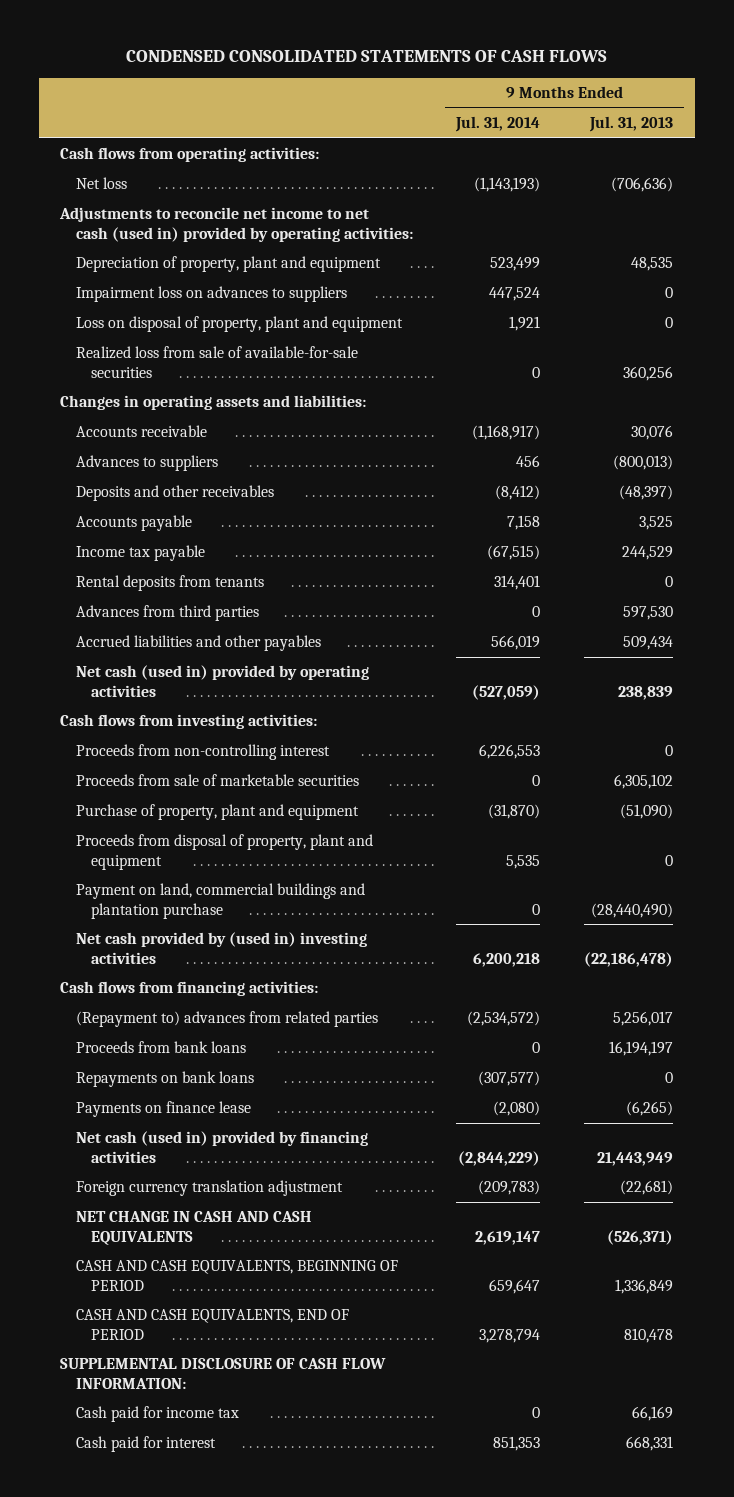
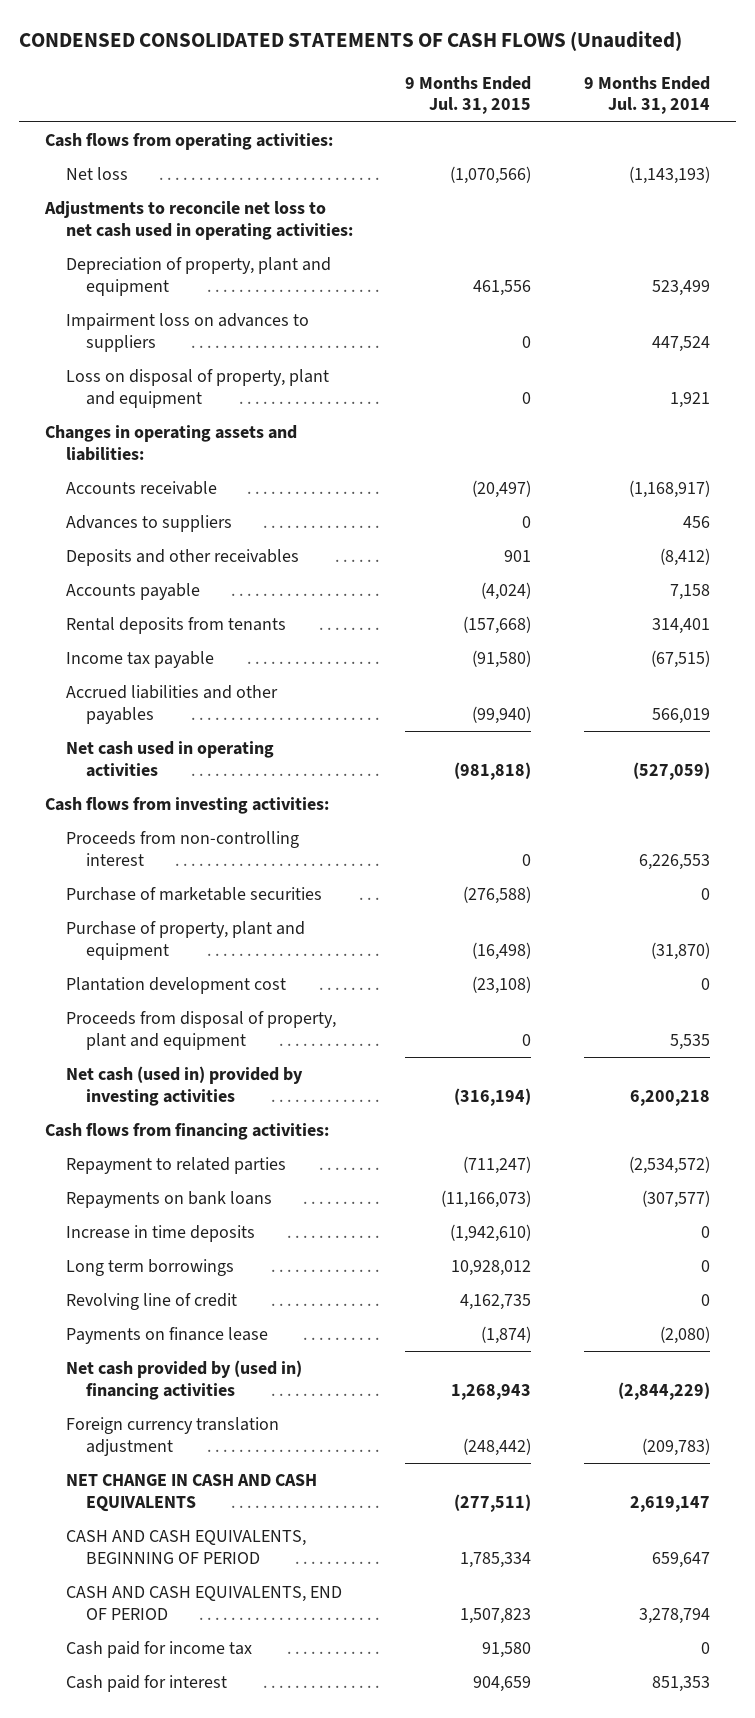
[125,50,607,63] CONDENSED CONSOLIDATED STATEMENTS OF CASH FLOWS -> [18,31,682,52] CONDENSED CONSOLIDATED STATEMENTS OF CASH FLOWS (Unaudited)
[589,115,674,132] Jul. 31, 2013 -> none
none -> [405,75,532,115] 9 Months Ended Jul. 31, 2015
[59,207,413,242] Adjustments to reconcile net income to net cash (used in) provided by operating activities: -> [44,201,353,241] Adjustments to reconcile net loss to net cash used in operating activities:
[75,346,358,378] Realized loss from sale of available-for-sale securities -> none
[75,605,259,622] Advances from third parties -> none
[75,545,205,562] Income tax payable -> [65,651,214,669] Income tax payable
[75,665,369,697] Net cash (used in) provided by operating activities -> [65,741,274,778] Net cash used in operating activities
[75,774,359,787] Proceeds from sale of marketable securities -> none
none -> [65,887,322,902] Purchase of marketable securities
none -> [65,977,286,995] Plantation development cost
[75,883,365,919] Payment on land, commercial buildings and plantation purchase -> none
[75,932,367,964] Net cash provided by (used in) investing activities -> [65,1066,303,1107] Net cash (used in) provided by investing activities
[75,1041,246,1054] Proceeds from bank loans -> none
[75,1011,378,1028] (Repayment to) advances from related parties -> [65,1157,286,1175] Repayment to related parties
none -> [65,1225,255,1243] Increase in time deposits
none -> [65,1259,234,1277] Long term borrowings
none -> [65,1293,237,1311] Revolving line of credit
[75,1131,368,1163] Net cash (used in) provided by financing activities -> [65,1360,302,1401] Net cash provided by (used in) financing activities
[60,1358,387,1389] SUPPLEMENTAL DISCLOSURE OF CASH FLOW INFORMATION: -> none

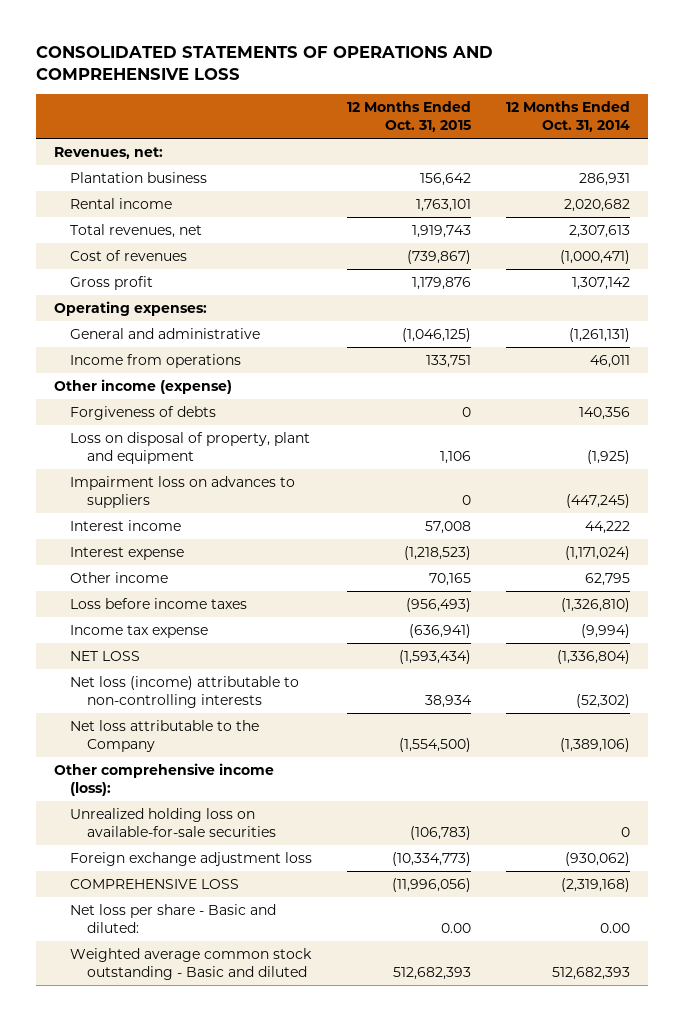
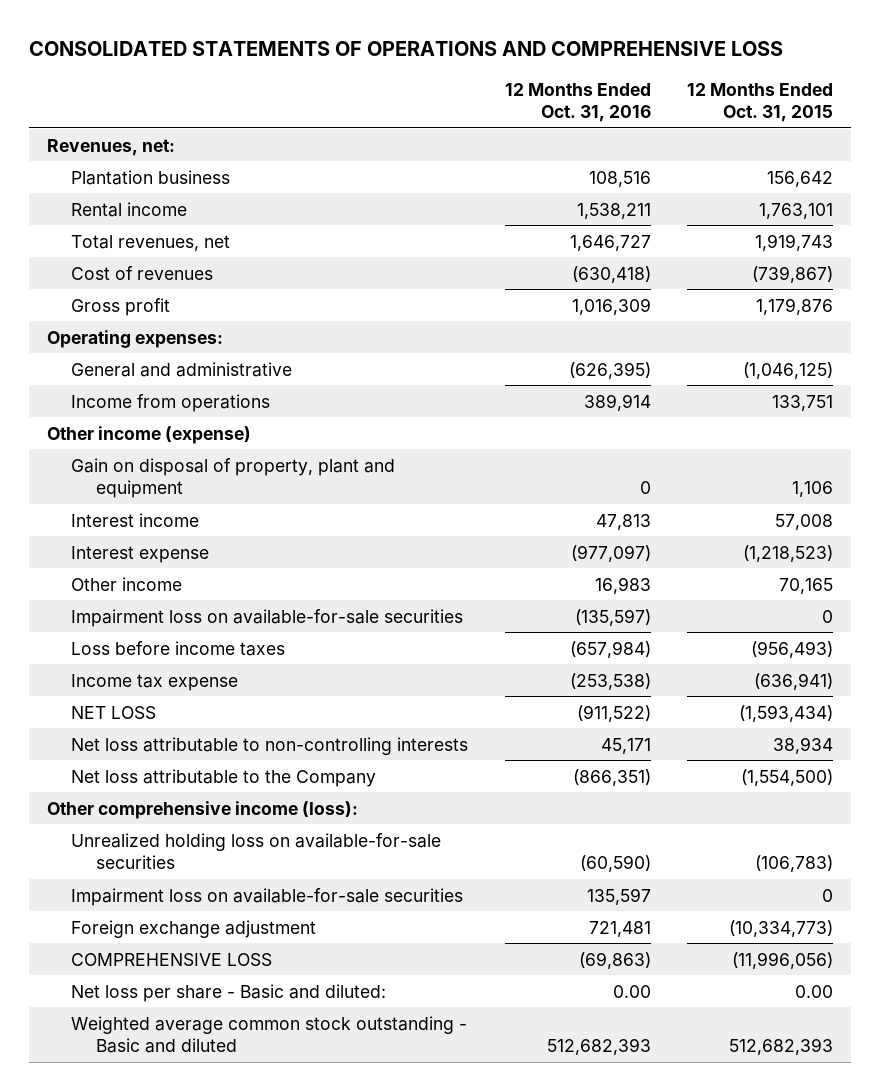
[506,100,631,133] 12 Months Ended Oct. 31, 2014 -> none
none -> [504,82,651,122] 12 Months Ended Oct. 31, 2016
[70,405,217,420] Forgiveness of debts -> none
[70,475,296,509] Impairment loss on advances to suppliers -> none
[70,431,311,465] Loss on disposal of property, plant and equipment -> [71,457,396,498] Gain on disposal of property, plant and equipment
none -> [71,608,464,627] Impairment loss on available-for-sale securities
[70,675,300,709] Net loss (income) attributable to non-controlling interests -> [71,736,469,755] Net loss attributable to non-controlling interests
none -> [71,887,464,906] Impairment loss on available-for-sale securities
[70,851,313,866] Foreign exchange adjustment loss -> [71,919,317,938] Foreign exchange adjustment

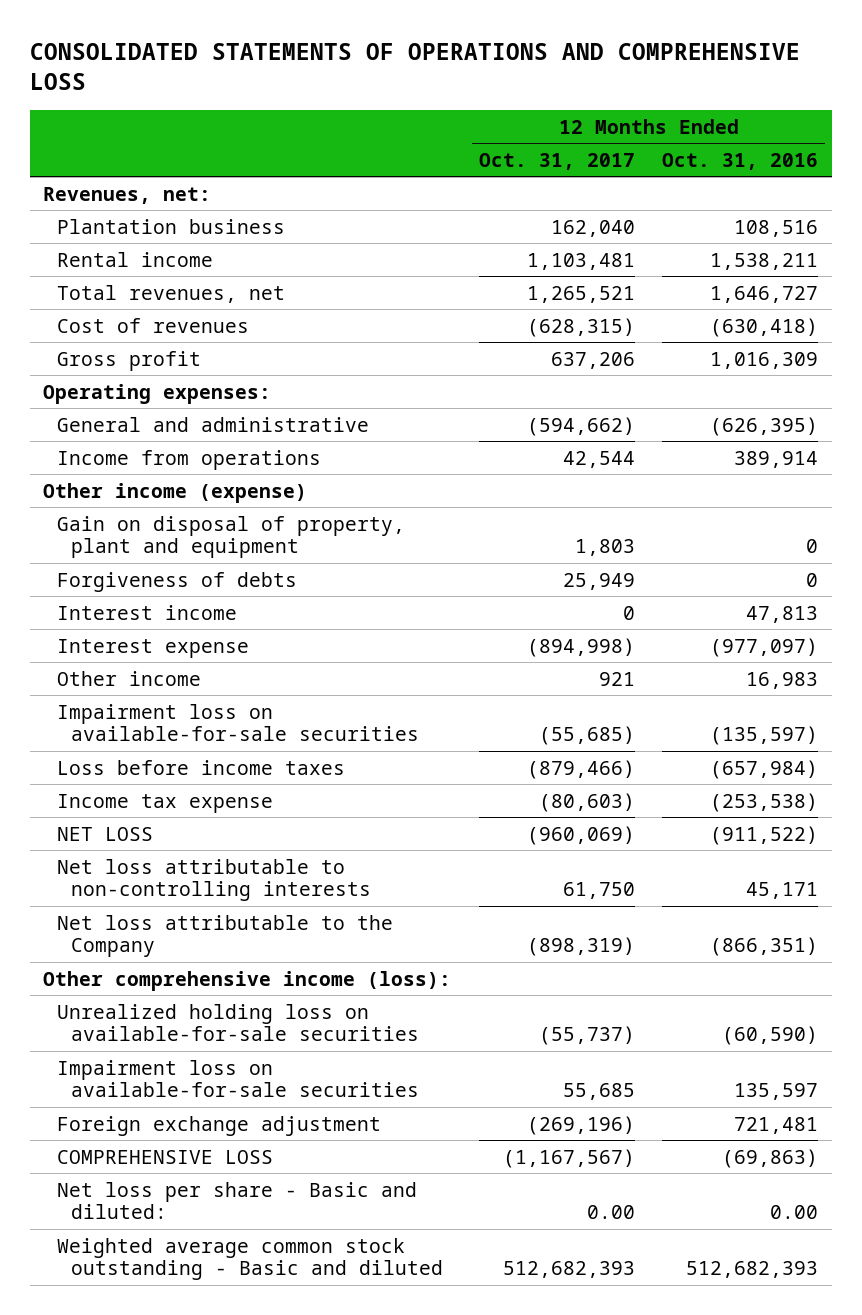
[687,82,834,122] 12 Months Ended Oct. 31, 2015 -> none
none -> [478,152,635,170] Oct. 31, 2017
none -> [57,571,298,592] Forgiveness of debts

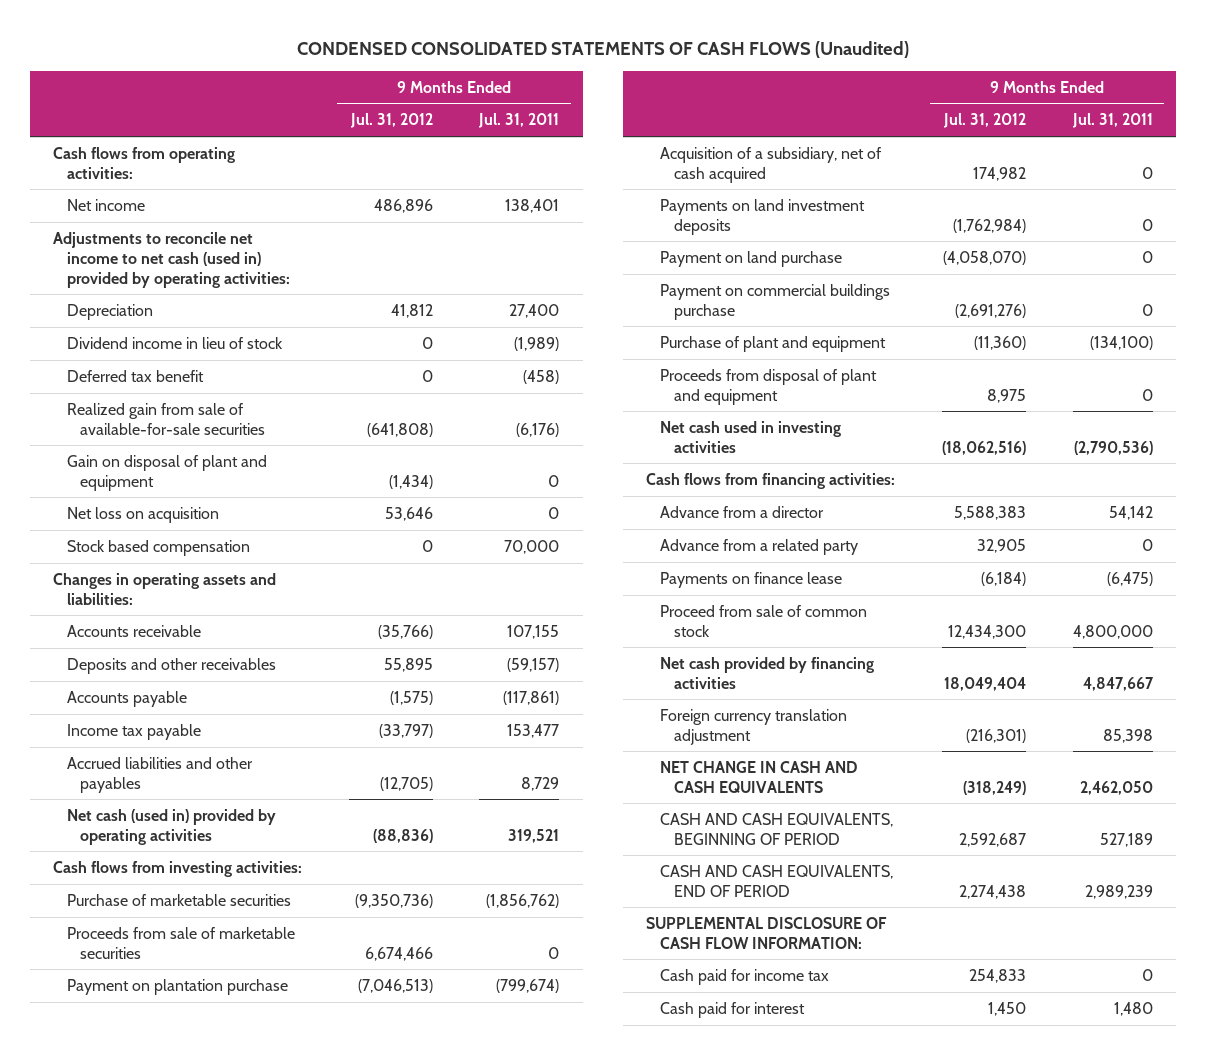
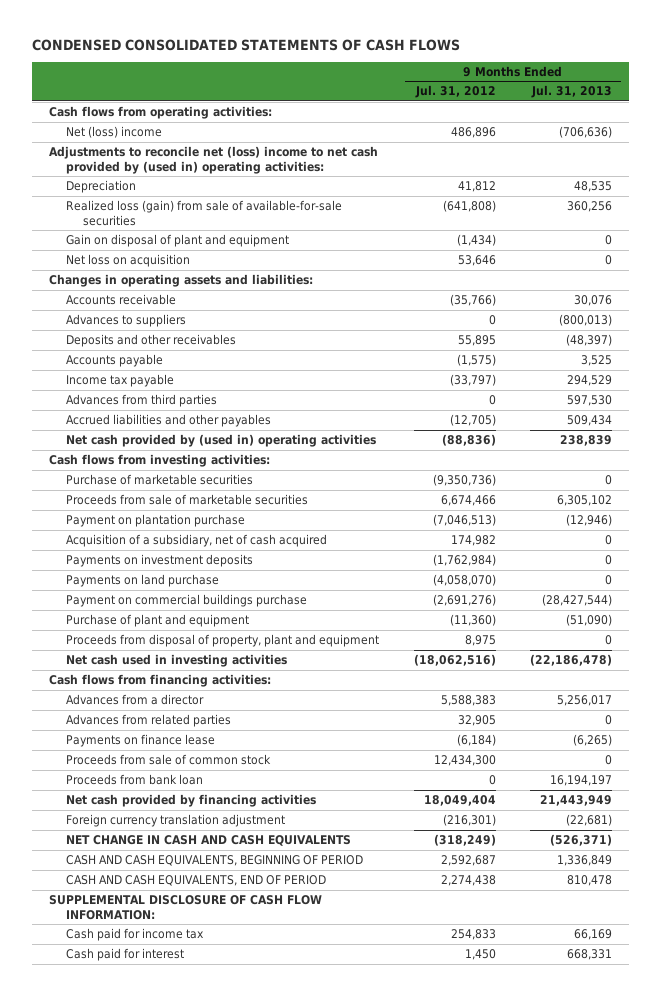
[296,40,909,58] CONDENSED CONSOLIDATED STATEMENTS OF CASH FLOWS (Unaudited) -> [31,39,460,52] CONDENSED CONSOLIDATED STATEMENTS OF CASH FLOWS
[478,113,560,129] Jul. 31, 2011 -> none
none -> [531,85,613,99] Jul. 31, 2013
[66,198,145,211] Net income -> [66,126,163,139] Net (loss) income
[53,231,290,288] Adjustments to reconcile net income to net cash (used in) provided by operating activities: -> [49,146,379,174] Adjustments to reconcile net (loss) income to net cash provided by (used in) operating activities:
[66,336,283,349] Dividend income in lieu of stock -> none
[66,369,204,382] Deferred tax benefit -> none
[66,402,266,435] Realized gain from sale of available-for-sale securities -> [66,200,343,226] Realized loss (gain) from sale of available-for-sale securities
[66,539,250,556] Stock based compensation -> none
none -> [66,314,187,328] Advances to suppliers
none -> [66,394,218,408] Advances from third parties
[66,808,276,845] Net cash (used in) provided by operating activities -> [66,434,377,448] Net cash provided by (used in) operating activities
[660,198,866,235] Payments on land investment deposits -> [66,554,254,568] Payments on investment deposits
[660,250,843,267] Payment on land purchase -> [66,574,220,588] Payments on land purchase
[660,368,878,405] Proceeds from disposal of plant and equipment -> [66,634,380,648] Proceeds from disposal of property, plant and equipment
[660,505,825,518] Advance from a director -> [66,694,205,706] Advances from a director
[660,538,859,555] Advance from a related party -> [66,714,232,728] Advances from related parties
[660,604,868,637] Proceed from sale of common stock -> [66,754,272,766] Proceeds from sale of common stock
none -> [66,774,204,786] Proceeds from bank loan

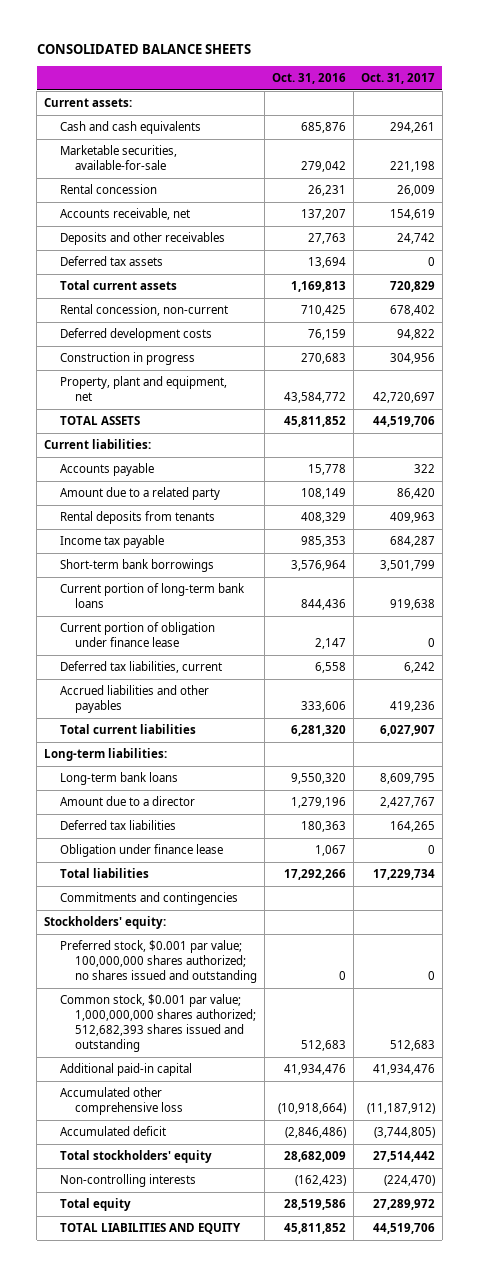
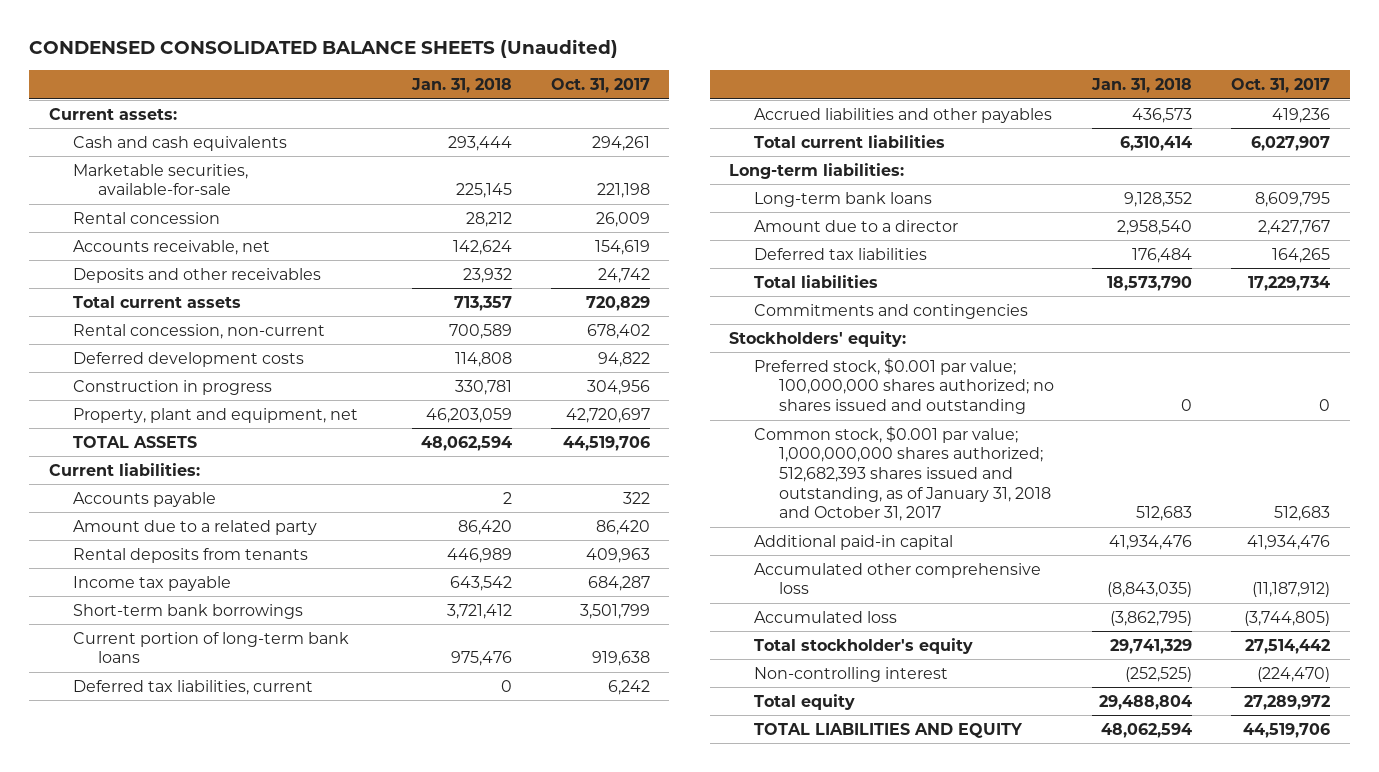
[36,44,251,55] CONSOLIDATED BALANCE SHEETS -> [29,39,619,59] CONDENSED CONSOLIDATED BALANCE SHEETS (Unaudited)
[272,73,347,85] Oct. 31, 2016 -> none
none -> [411,77,513,93] Jan. 31, 2018
[59,256,163,267] Deferred tax assets -> none
[59,622,215,648] Current portion of obligation under finance lease -> none
[59,844,223,858] Obligation under finance lease -> none
[59,994,257,1052] Common stock, $0.001 par value; 1,000,000,000 shares authorized; 512,682,393 shares issued and outstanding -> [753,425,1051,522] Common stock, $0.001 par value; 1,000,000,000 shares authorized; 512,682,393 shares issued and outstanding, as of January 31, 2018 and October 31, 2017
[59,1126,166,1137] Accumulated deficit -> [753,610,897,623] Accumulated loss
[59,1150,212,1164] Total stockholders' equity -> [753,637,973,654] Total stockholder's equity
[59,1174,196,1188] Non-controlling interests -> [753,666,948,682] Non-controlling interest

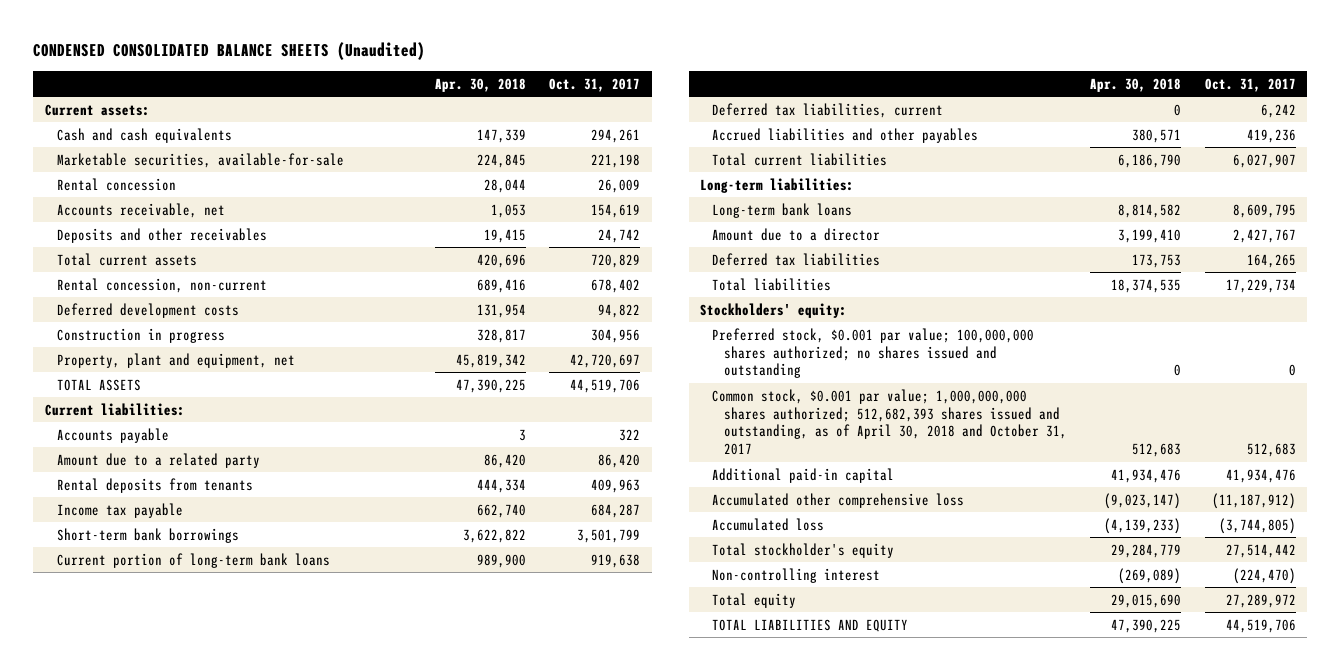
[411,77,513,93] Jan. 31, 2018 -> none
none -> [434,77,526,92] Apr. 30, 2018
[753,303,1028,319] Commitments and contingencies -> none
[753,425,1051,522] Common stock, $0.001 par value; 1,000,000,000 shares authorized; 512,682,393 shares issued and outstanding, as of January 31, 2018 and October 31, 2017 -> [712,388,1067,456] Common stock, $0.001 par value; 1,000,000,000 shares authorized; 512,682,393 shares issued and outstanding, as of April 30, 2018 and October 31, 2017

